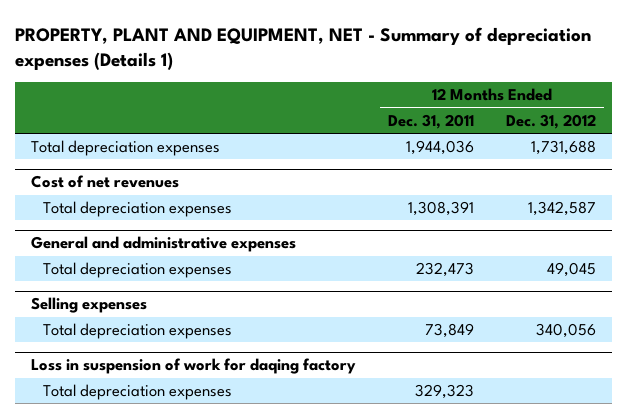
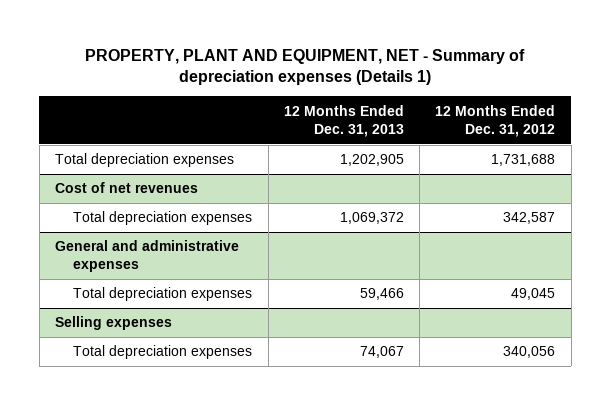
[387,113,474,129] Dec. 31, 2011 -> none
none -> [283,104,404,137] 12 Months Ended Dec. 31, 2013
[527,201,596,217] 1,342,587 -> [503,212,556,225] 342,587
[31,358,357,375] Loss in suspension of work for daqing factory -> none
[43,384,233,401] Total depreciation expenses -> none

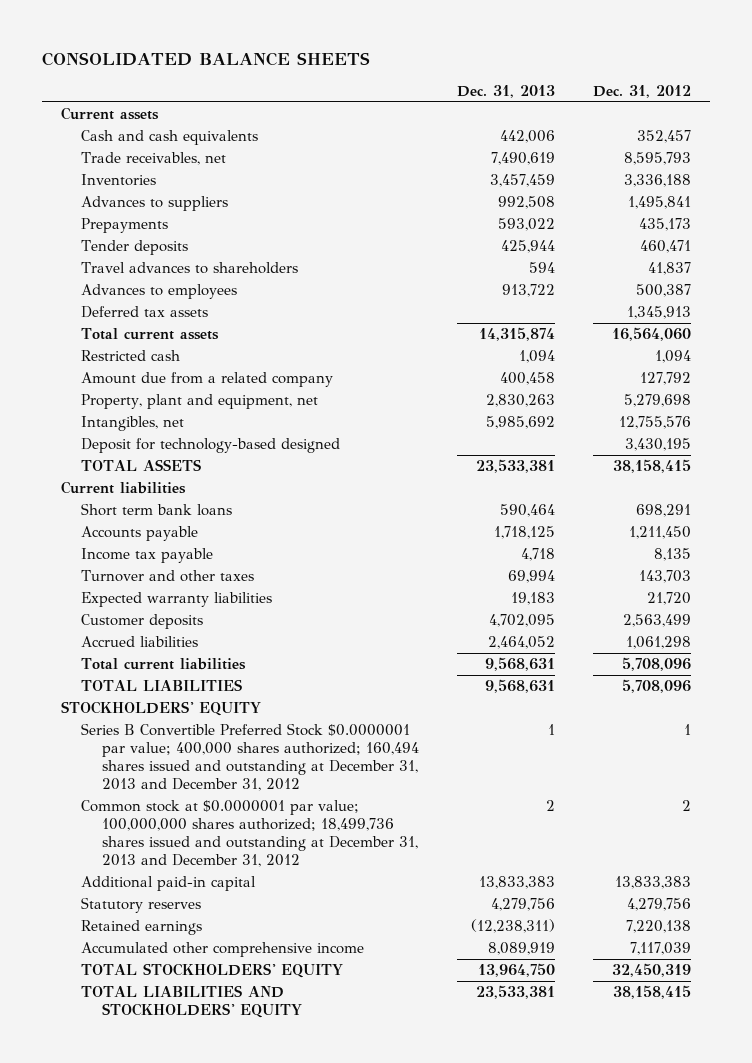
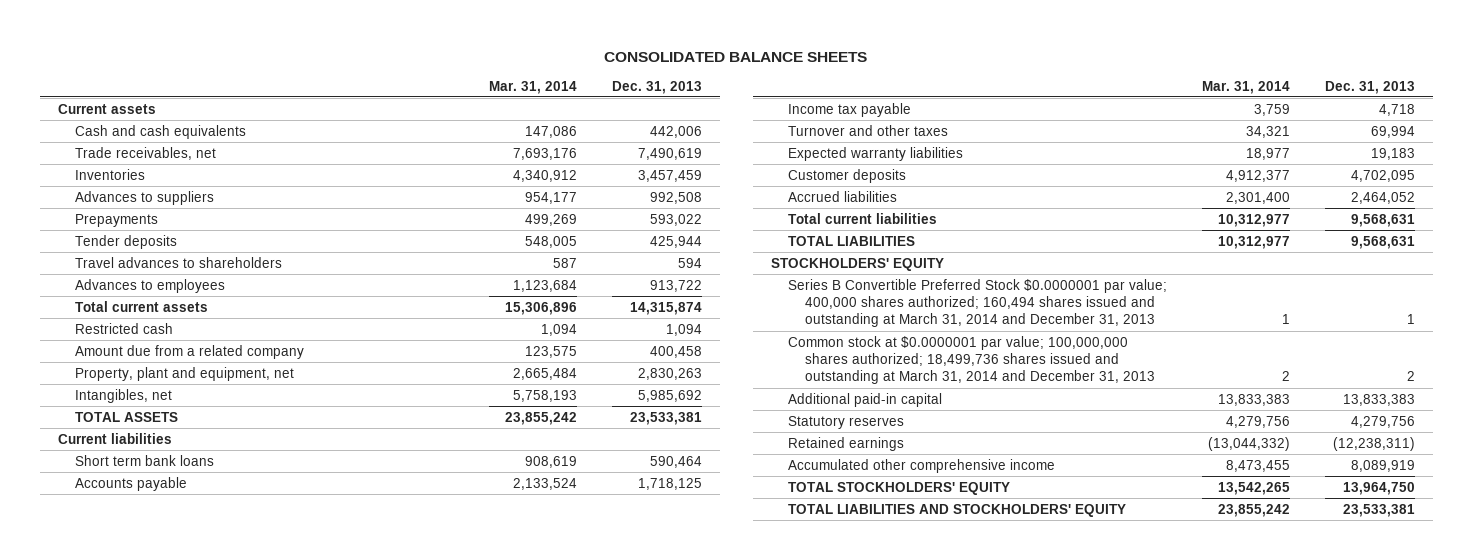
[593,85,692,99] Dec. 31, 2012 -> none
none -> [488,80,577,94] Mar. 31, 2014
[81,306,209,319] Deferred tax assets -> none
[81,438,341,454] Deposit for technology-based designed -> none
[81,723,419,791] Series B Convertible Preferred Stock $0.0000001 par value; 400,000 shares authorized; 160,494 shares issued and outstanding at December 31, 2013 and December 31, 2012 -> [787,278,1167,328] Series B Convertible Preferred Stock $0.0000001 par value; 400,000 shares authorized; 160,494 shares issued and outstanding at March 31, 2014 and December 31, 2013
[81,800,418,867] Common stock at $0.0000001 par value; 100,000,000 shares authorized; 18,499,736 shares issued and outstanding at December 31, 2013 and December 31, 2012 -> [787,335,1155,385] Common stock at $0.0000001 par value; 100,000,000 shares authorized; 18,499,736 shares issued and outstanding at March 31, 2014 and December 31, 2013

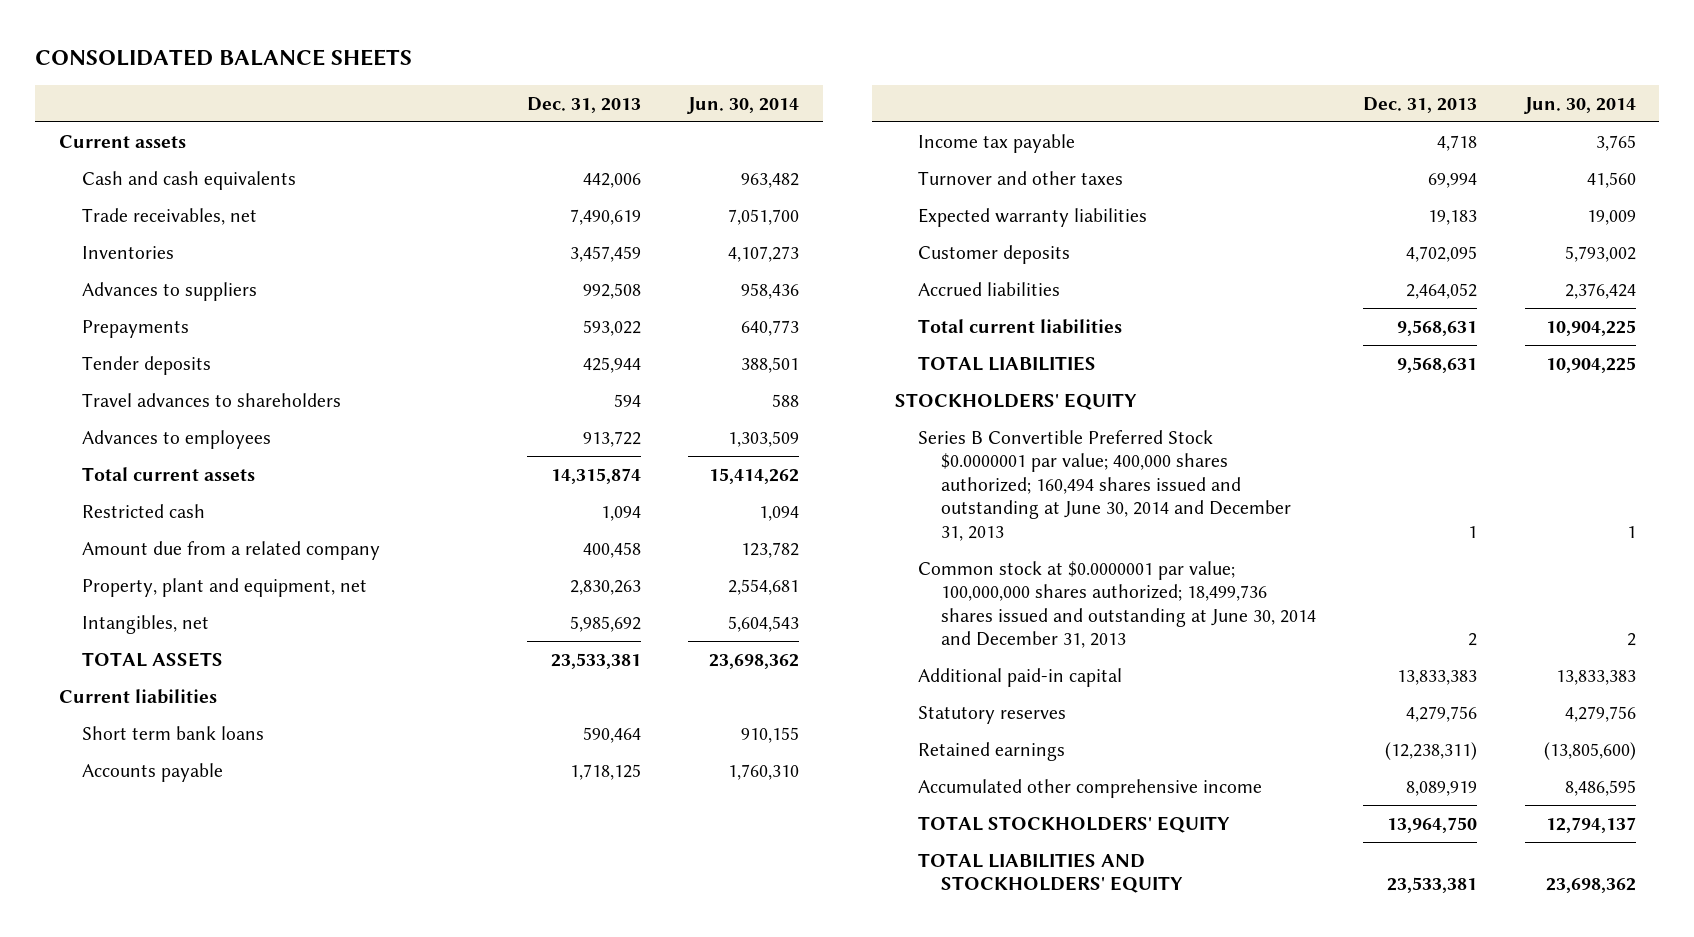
[488,80,577,94] Mar. 31, 2014 -> none
none -> [687,96,800,114] Jun. 30, 2014
[787,278,1167,328] Series B Convertible Preferred Stock $0.0000001 par value; 400,000 shares authorized; 160,494 shares issued and outstanding at March 31, 2014 and December 31, 2013 -> [918,429,1292,541] Series B Convertible Preferred Stock $0.0000001 par value; 400,000 shares authorized; 160,494 shares issued and outstanding at June 30, 2014 and December 31, 2013
[787,335,1155,385] Common stock at $0.0000001 par value; 100,000,000 shares authorized; 18,499,736 shares issued and outstanding at March 31, 2014 and December 31, 2013 -> [918,560,1317,649] Common stock at $0.0000001 par value; 100,000,000 shares authorized; 18,499,736 shares issued and outstanding at June 30, 2014 and December 31, 2013

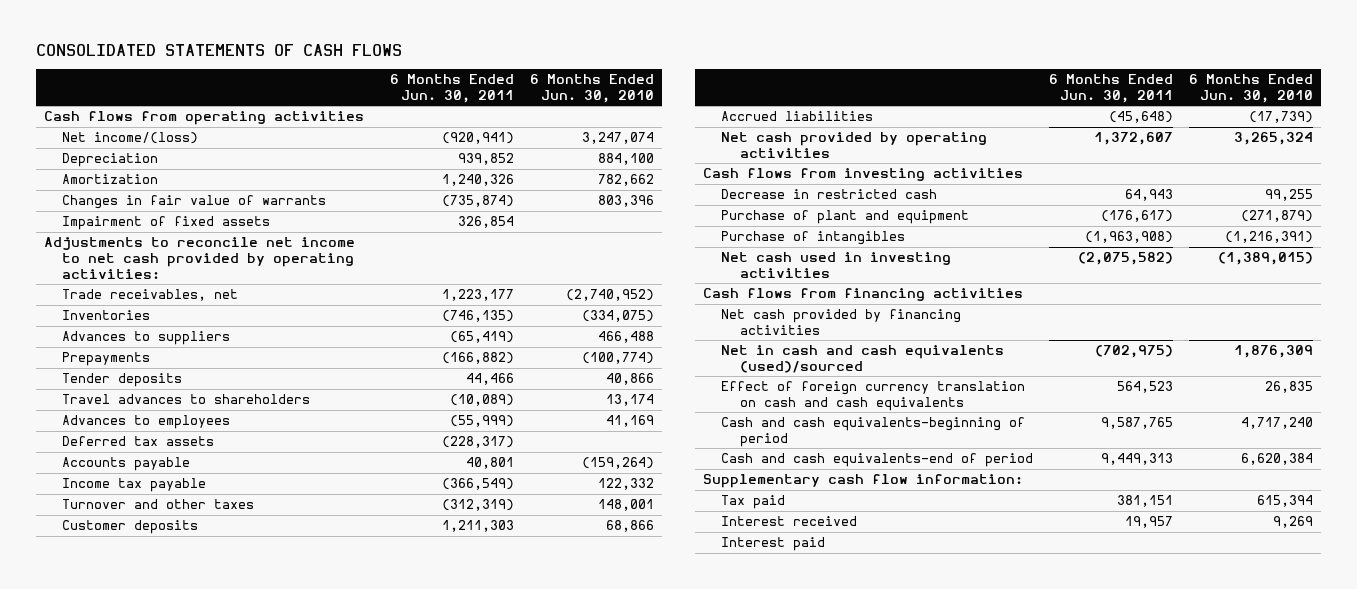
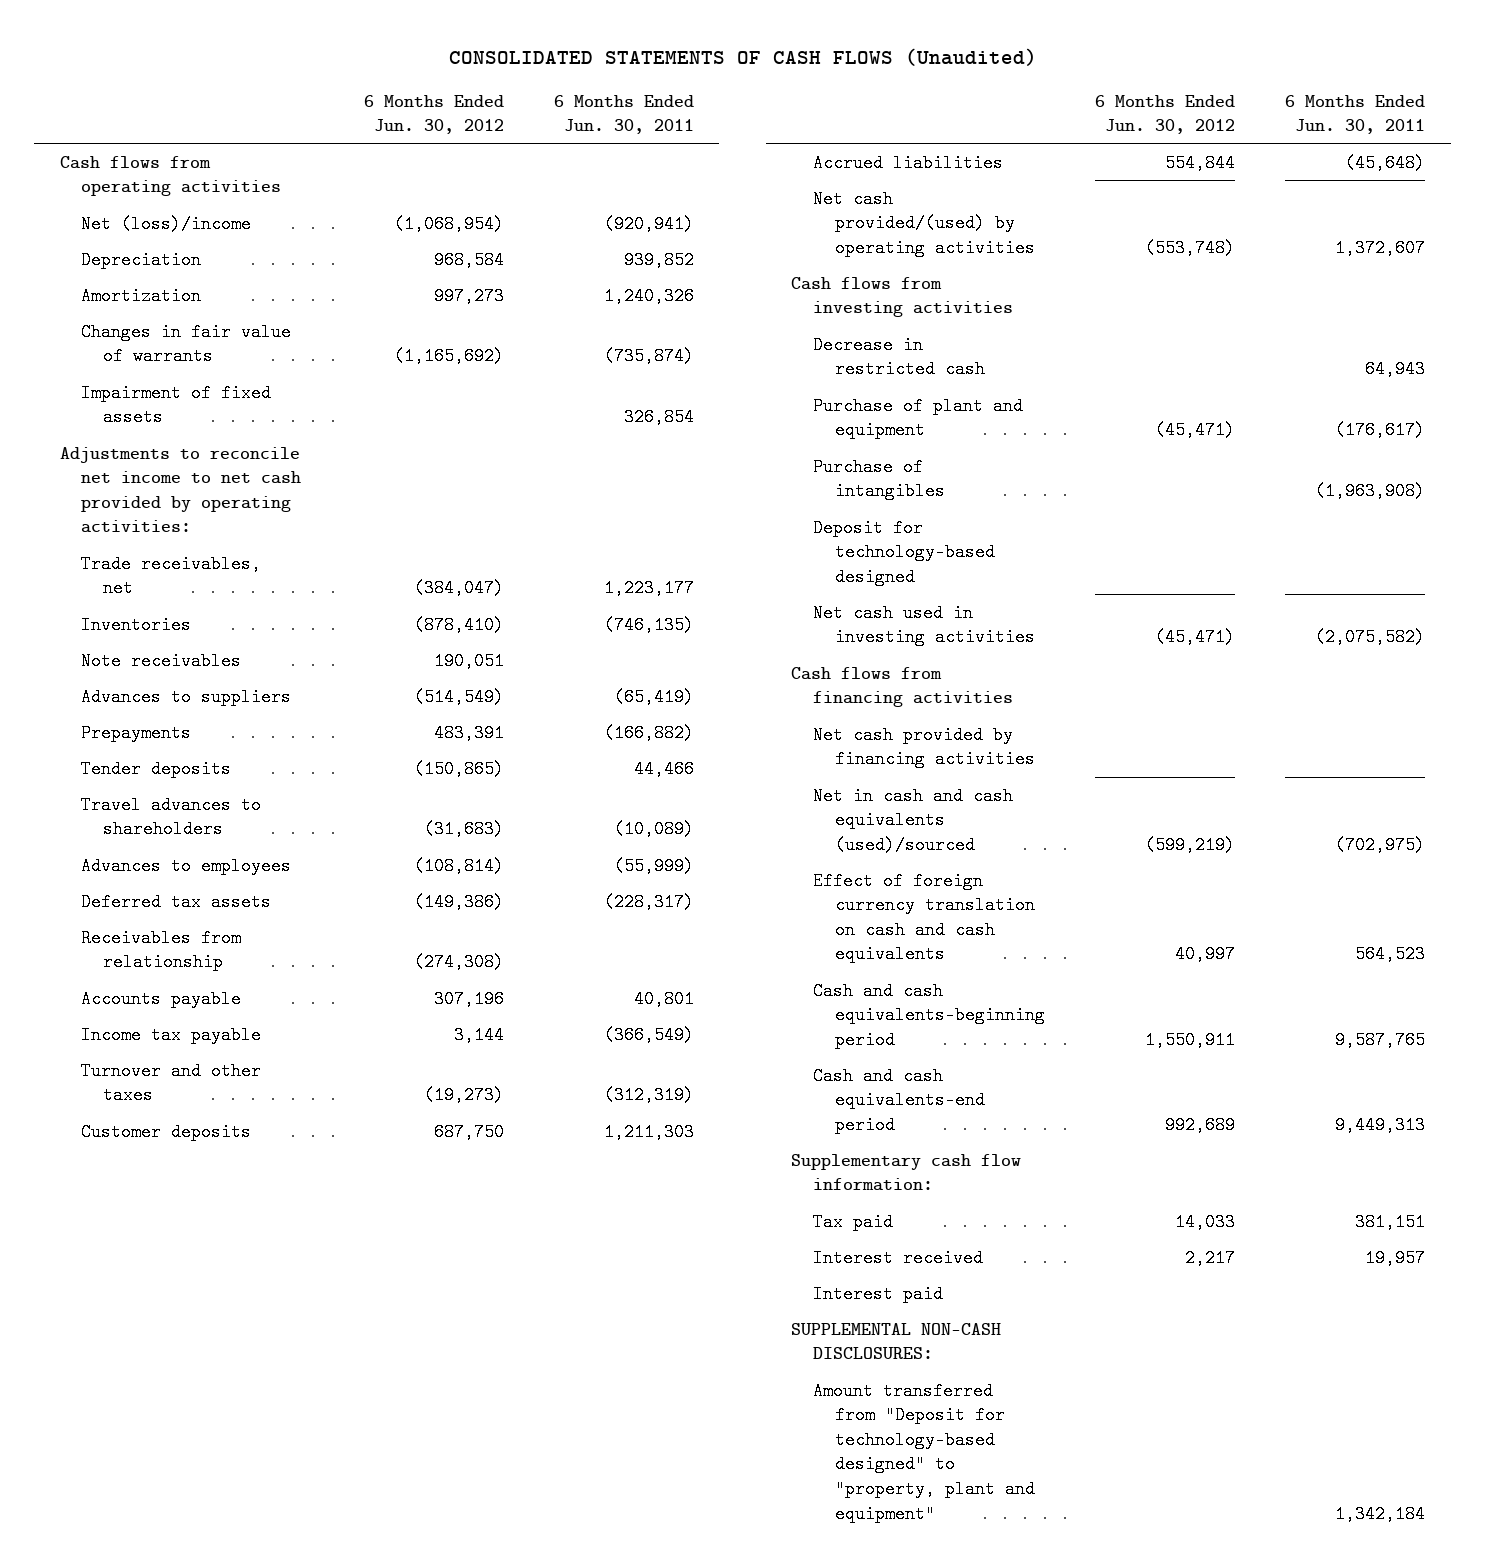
[35,43,402,56] CONSOLIDATED STATEMENTS OF CASH FLOWS -> [448,47,1037,66] CONSOLIDATED STATEMENTS OF CASH FLOWS (Unaudited)
[530,74,655,103] 6 Months Ended Jun. 30, 2010 -> none
none -> [363,94,504,135] 6 Months Ended Jun. 30, 2012
[62,132,199,145] Net income/(loss) -> [81,214,252,233] Net (loss)/income
none -> [81,651,242,670] Note receivables
none -> [81,928,242,972] Receivables from relationship
[721,132,988,158] Net cash provided by operating activities -> [813,189,1035,257] Net cash provided/(used) by operating activities
none -> [813,518,995,586] Deposit for technology-based designed
[721,417,1026,447] Cash and cash equivalents-beginning of period -> [813,981,1045,1049] Cash and cash equivalents-beginning period
[721,453,1034,468] Cash and cash equivalents-end of period -> [813,1066,985,1134] Cash and cash equivalents-end period
none -> [791,1322,1002,1360] SUPPLEMENTAL NON-CASH DISCLOSURES:
none -> [813,1381,1035,1523] Amount transferred from "Deposit for technology-based designed" to "property, plant and equipment"

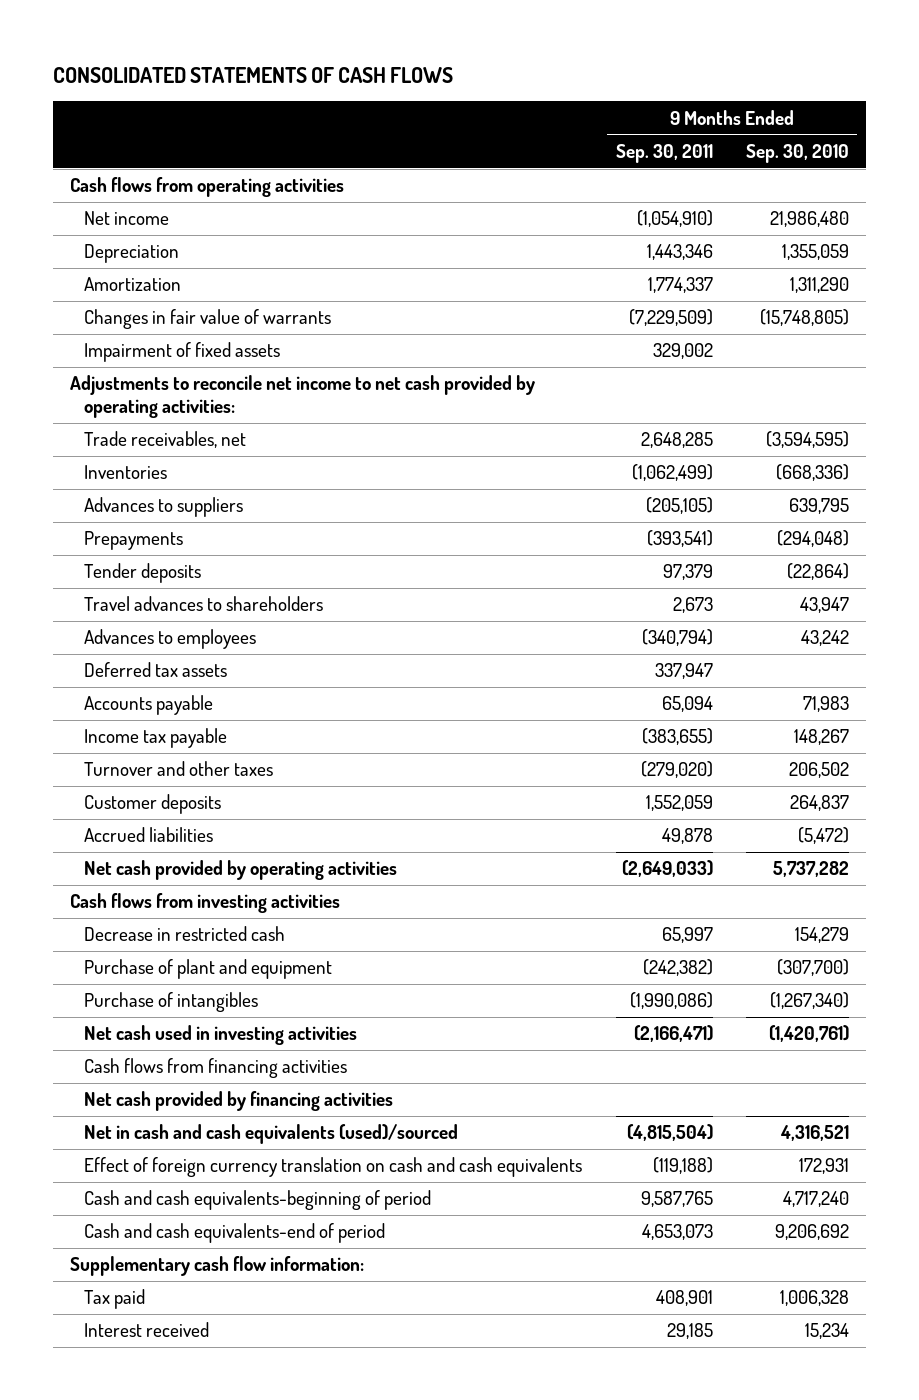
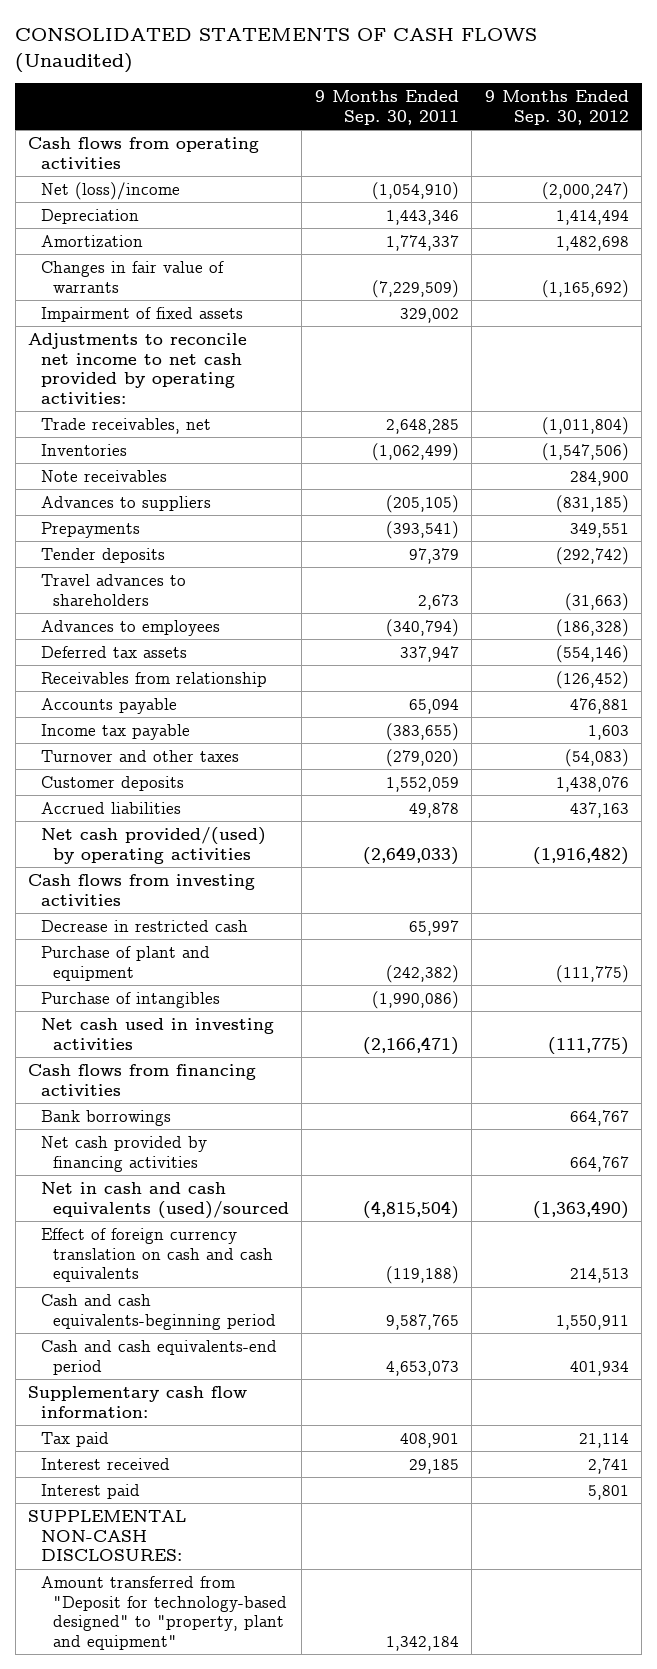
[53,66,454,83] CONSOLIDATED STATEMENTS OF CASH FLOWS -> [15,28,538,73] CONSOLIDATED STATEMENTS OF CASH FLOWS (Unaudited)
[745,143,849,163] Sep. 30, 2010 -> none
none -> [484,90,629,126] 9 Months Ended Sep. 30, 2012
[84,211,170,226] Net income -> [40,181,180,200] Net (loss)/income
none -> [40,469,167,482] Note receivables
none -> [40,671,267,687] Receivables from relationship
[84,860,398,881] Net cash provided by operating activities -> [40,826,266,864] Net cash provided/(used) by operating activities
none -> [40,1109,171,1126] Bank borrowings
[84,1190,432,1211] Cash and cash equivalents-beginning of period -> [40,1293,276,1330] Cash and cash equivalents-beginning period
[84,1223,386,1244] Cash and cash equivalents-end of period -> [40,1339,277,1375] Cash and cash equivalents-end period
none -> [40,1483,140,1499] Interest paid
none -> [28,1509,187,1562] SUPPLEMENTAL NON-CASH DISCLOSURES:
none -> [40,1575,287,1651] Amount transferred from "Deposit for technology-based designed" to "property, plant and equipment"

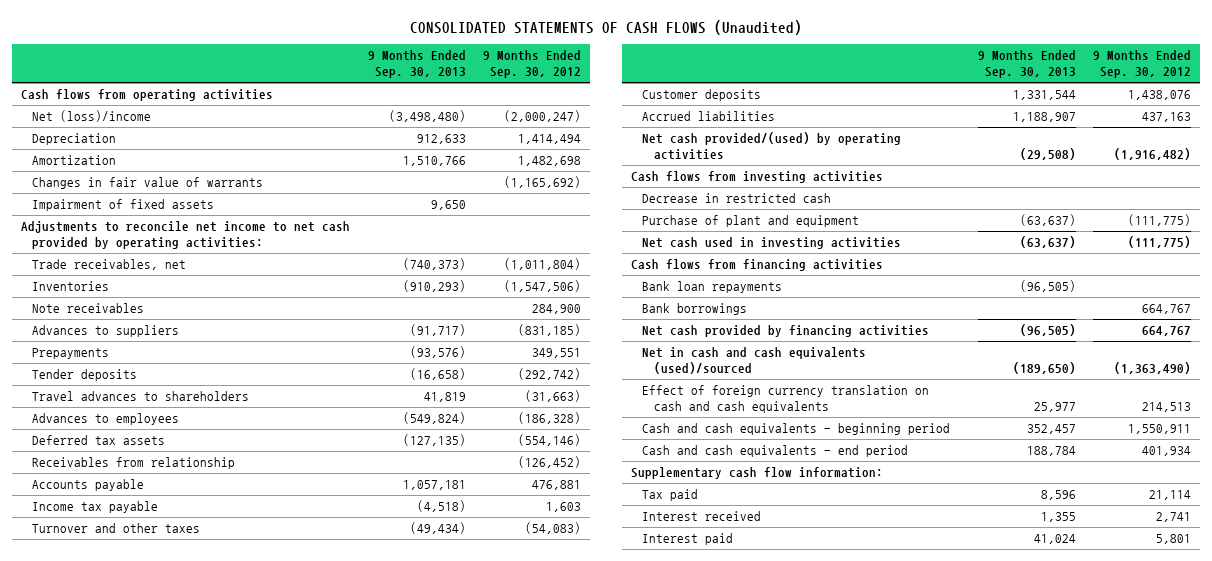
[314,90,459,126] 9 Months Ended Sep. 30, 2011 -> none
none -> [367,50,466,79] 9 Months Ended Sep. 30, 2013
[40,991,220,1008] Purchase of intangibles -> none
none -> [642,281,783,294] Bank loan repayments
[40,1293,276,1330] Cash and cash equivalents-beginning period -> [642,423,951,436] Cash and cash equivalents - beginning period
[40,1339,277,1375] Cash and cash equivalents-end period -> [642,445,909,458] Cash and cash equivalents - end period
[28,1509,187,1562] SUPPLEMENTAL NON-CASH DISCLOSURES: -> none
[40,1575,287,1651] Amount transferred from "Deposit for technology-based designed" to "property, plant and equipment" -> none

